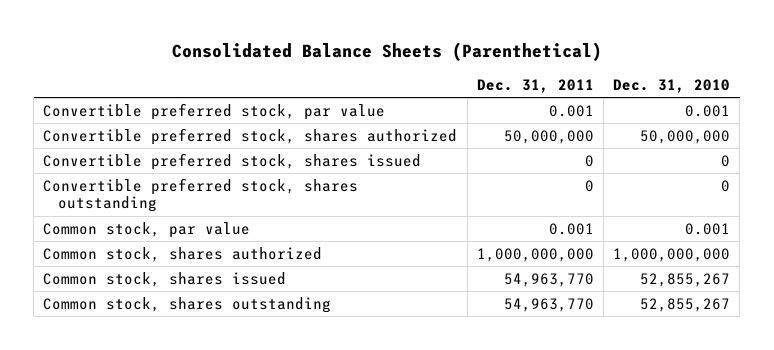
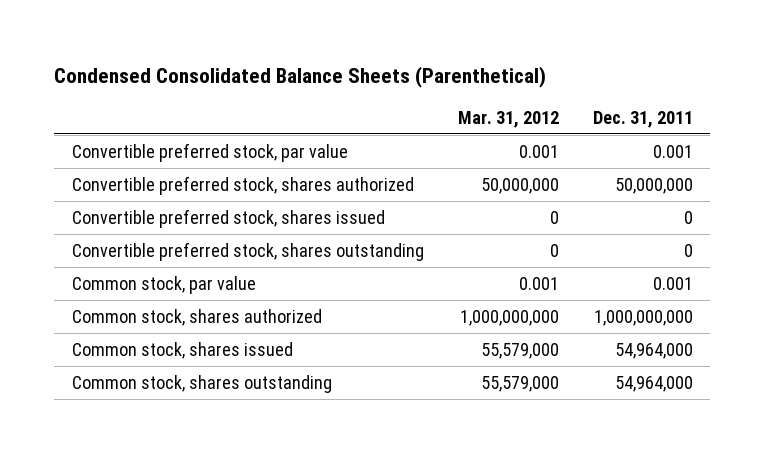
[171,41,602,61] Consolidated Balance Sheets (Parenthetical) -> [54,65,547,88] Condensed Consolidated Balance Sheets (Parenthetical)
[613,78,731,93] Dec. 31, 2010 -> none
none -> [457,110,559,128] Mar. 31, 2012
[503,272,594,287] 54,963,770 -> [615,342,694,359] 54,964,000
[503,297,594,312] 54,963,770 -> [615,375,694,392] 54,964,000

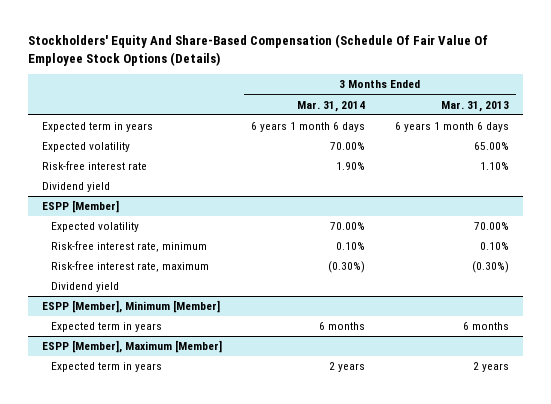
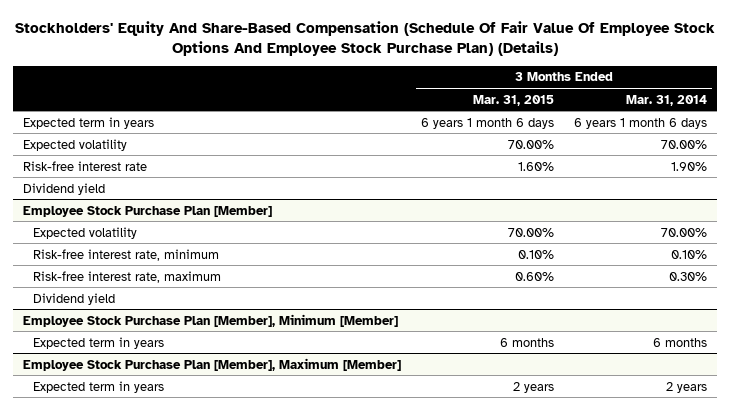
[27,34,488,66] Stockholders' Equity And Share-Based Compensation (Schedule Of Fair Value Of Employee Stock Options (Details) -> [14,20,715,56] Stockholders' Equity And Share-Based Compensation (Schedule Of Fair Value Of Employee Stock Options And Employee Stock Purchase Plan) (Details)
[440,100,509,112] Mar. 31, 2013 -> none
none -> [472,94,554,106] Mar. 31, 2015
[42,200,120,214] ESPP [Member] -> none
none -> [22,205,272,217] Employee Stock Purchase Plan [Member]
[328,261,366,274] (0.30%) -> [668,271,707,281] 0.30%
[42,300,221,314] ESPP [Member], Minimum [Member] -> none
none -> [22,313,398,327] Employee Stock Purchase Plan [Member], Minimum [Member]
[42,340,223,354] ESPP [Member], Maximum [Member] -> none
none -> [22,357,401,371] Employee Stock Purchase Plan [Member], Maximum [Member]

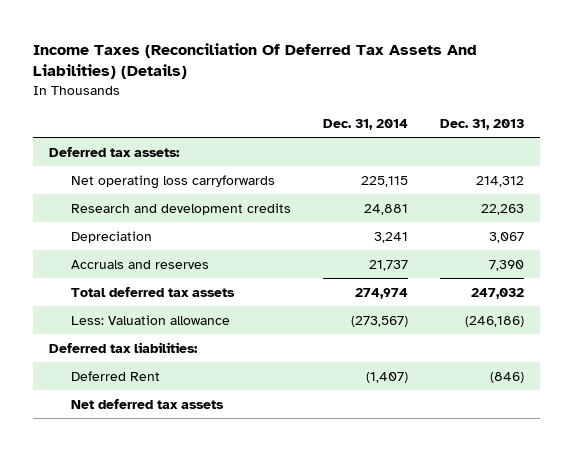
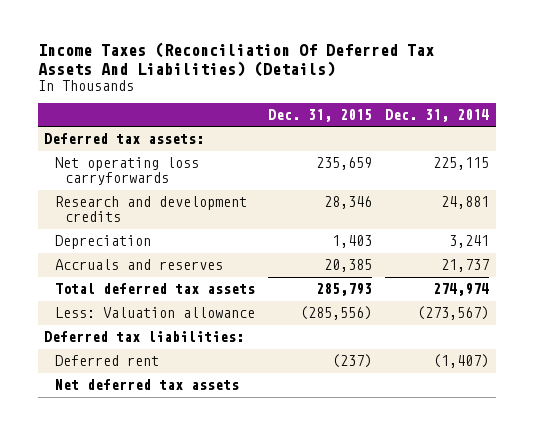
[439,118,524,130] Dec. 31, 2013 -> none
none -> [267,108,372,122] Dec. 31, 2015
[71,370,161,381] Deferred Rent -> [54,355,159,367] Deferred rent

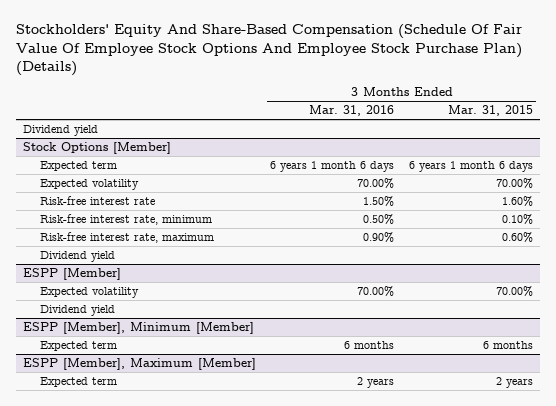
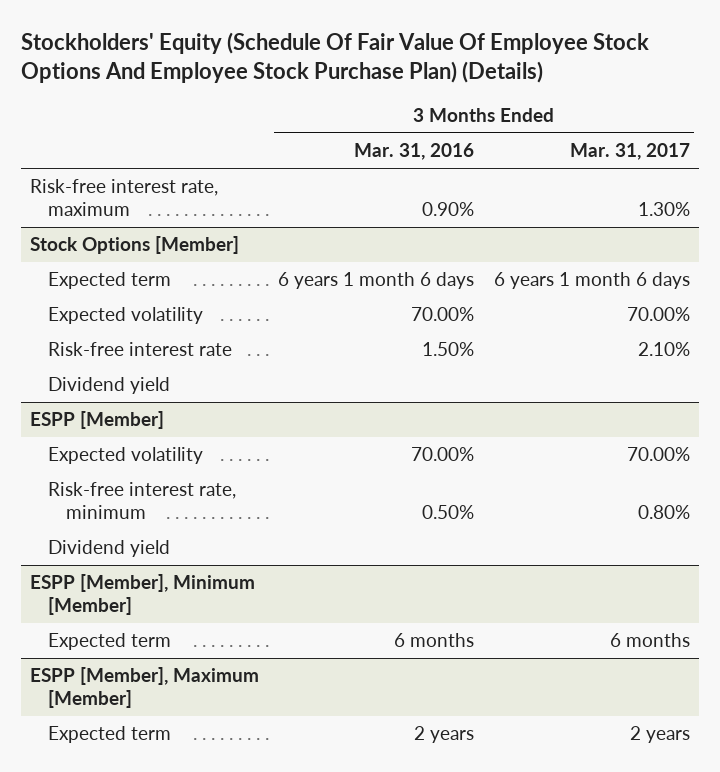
[15,24,522,77] Stockholders' Equity And Share-Based Compensation (Schedule Of Fair Value Of Employee Stock Options And Employee Stock Purchase Plan) (Details) -> [20,31,649,83] Stockholders' Equity (Schedule Of Fair Value Of Employee Stock Options And Employee Stock Purchase Plan) (Details)
[447,105,533,117] Mar. 31, 2015 -> none
none -> [569,143,690,161] Mar. 31, 2017
[22,125,98,137] Dividend yield -> none
none -> [30,179,219,216] Risk-free interest rate, maximum
[39,214,212,226] Risk-free interest rate, minimum -> none
[39,232,214,244] Risk-free interest rate, maximum -> none
none -> [48,482,237,519] Risk-free interest rate, minimum

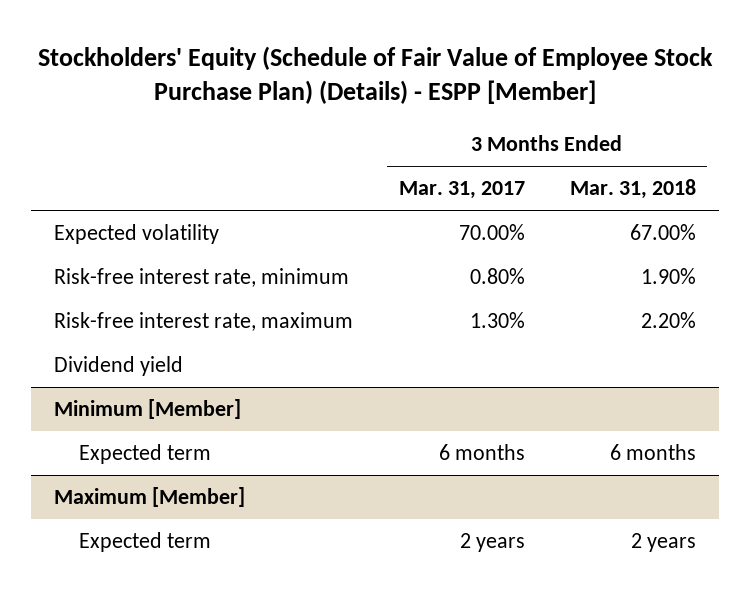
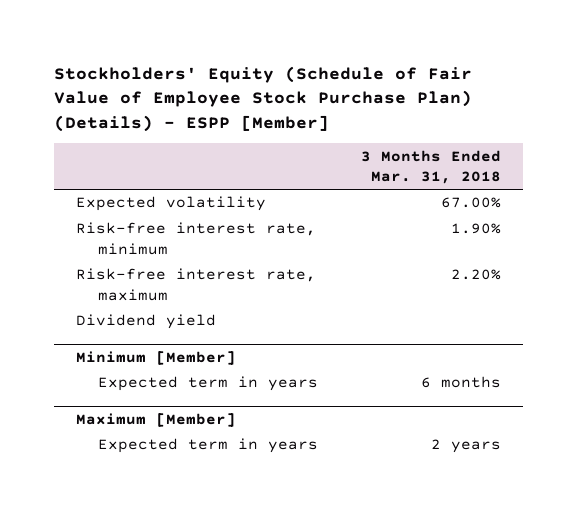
[398,181,525,200] Mar. 31, 2017 -> none
[78,444,211,465] Expected term -> [97,376,318,392] Expected term in years
[78,532,211,553] Expected term -> [97,438,318,454] Expected term in years

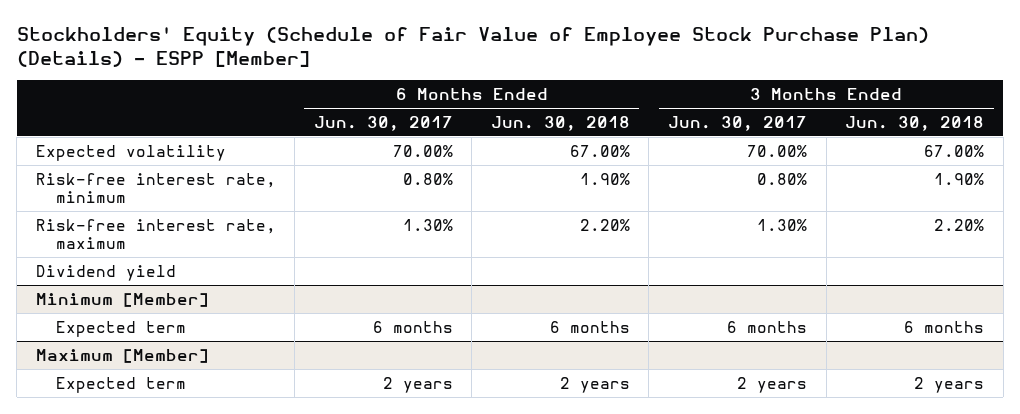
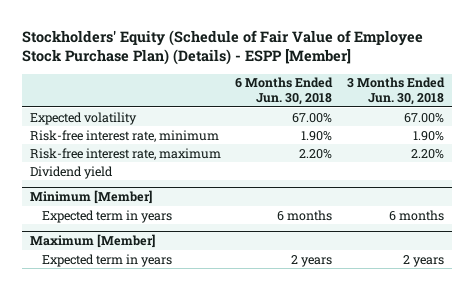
[313,115,453,131] Jun. 30, 2017 -> none
[668,115,808,131] Jun. 30, 2017 -> none
[55,320,186,337] Expected term -> [41,209,172,223] Expected term in years
[55,376,186,393] Expected term -> [41,253,172,267] Expected term in years

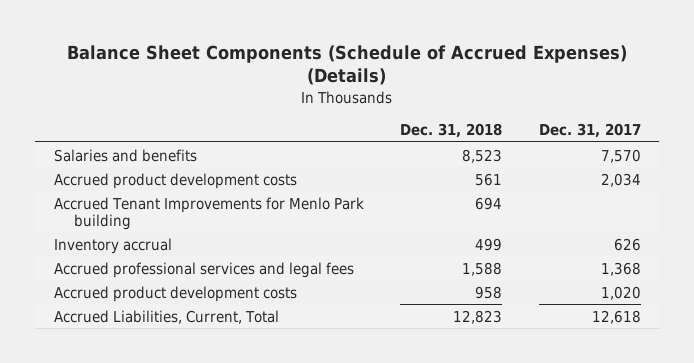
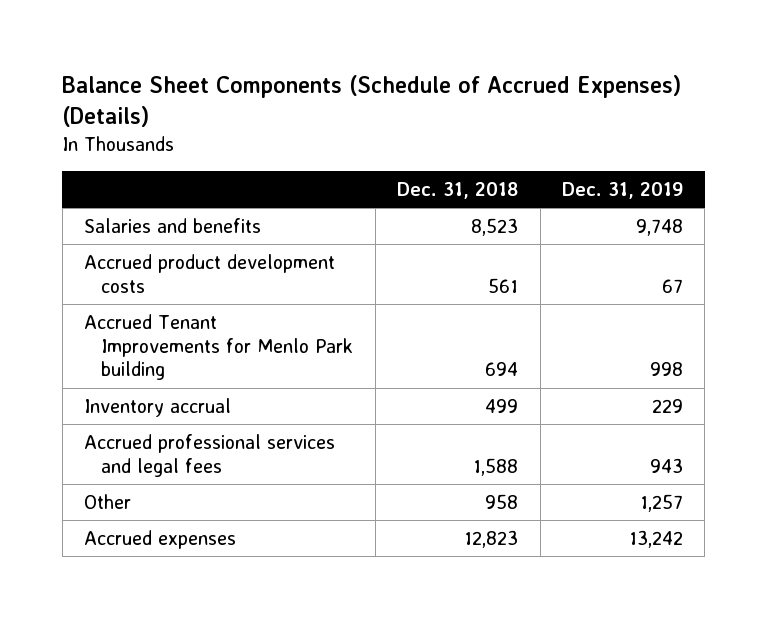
[538,123,641,139] Dec. 31, 2017 -> none
none -> [561,181,683,199] Dec. 31, 2019
[53,285,297,302] Accrued product development costs -> [84,493,132,509] Other
[53,309,279,324] Accrued Liabilities, Current, Total -> [84,529,237,549] Accrued expenses

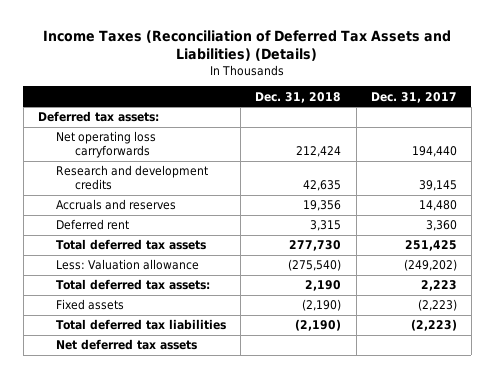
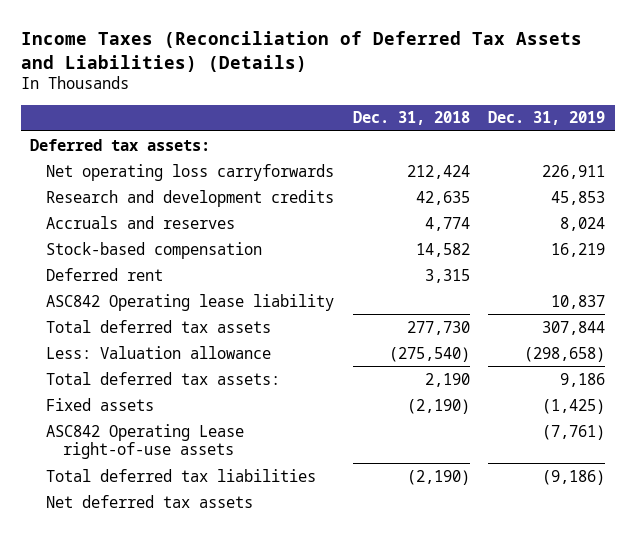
[370,91,457,103] Dec. 31, 2017 -> none
none -> [488,111,606,126] Dec. 31, 2019
[303,200,342,212] 19,356 -> [424,216,470,231] 4,774
none -> [46,241,263,259] Stock-based compensation
none -> [46,293,335,311] ASC842 Operating lease liability
none -> [46,423,245,460] ASC842 Operating Lease right-of-use assets

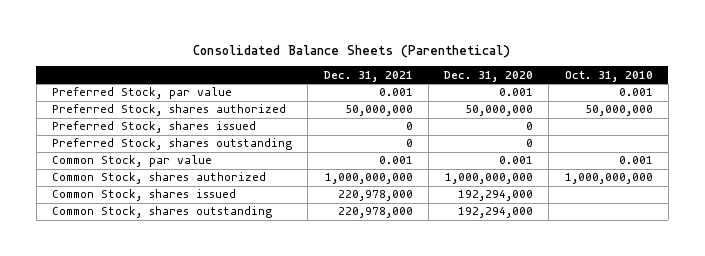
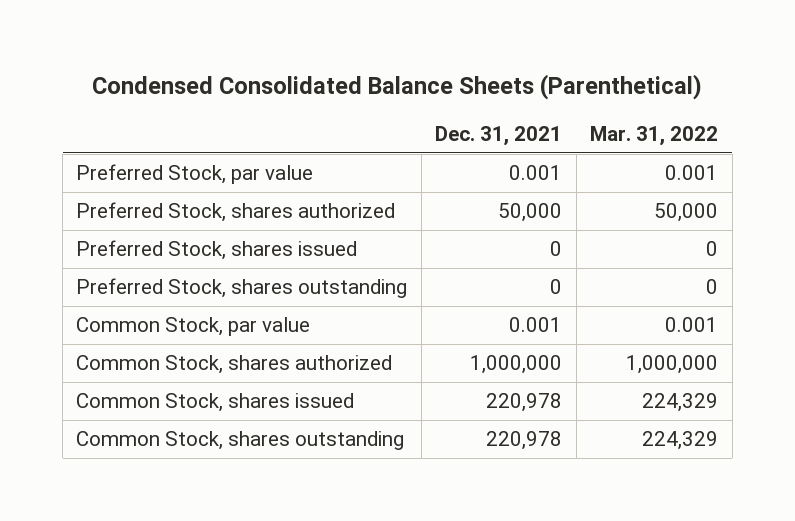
[193,44,511,58] Consolidated Balance Sheets (Parenthetical) -> [92,74,703,101] Condensed Consolidated Balance Sheets (Parenthetical)
[444,70,534,82] Dec. 31, 2020 -> none
[564,70,653,82] Oct. 31, 2010 -> none
none -> [590,126,719,147] Mar. 31, 2022
[344,105,413,117] 50,000,000 -> [498,203,563,223] 50,000
[324,173,413,185] 1,000,000,000 -> [470,355,563,375] 1,000,000
[337,190,413,202] 220,978,000 -> [486,393,563,413] 220,978
[337,207,413,219] 220,978,000 -> [486,431,563,451] 220,978

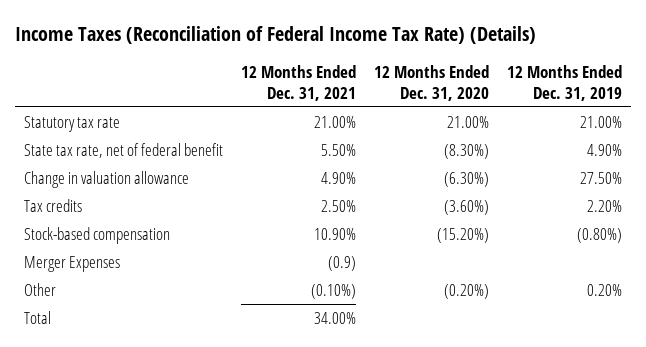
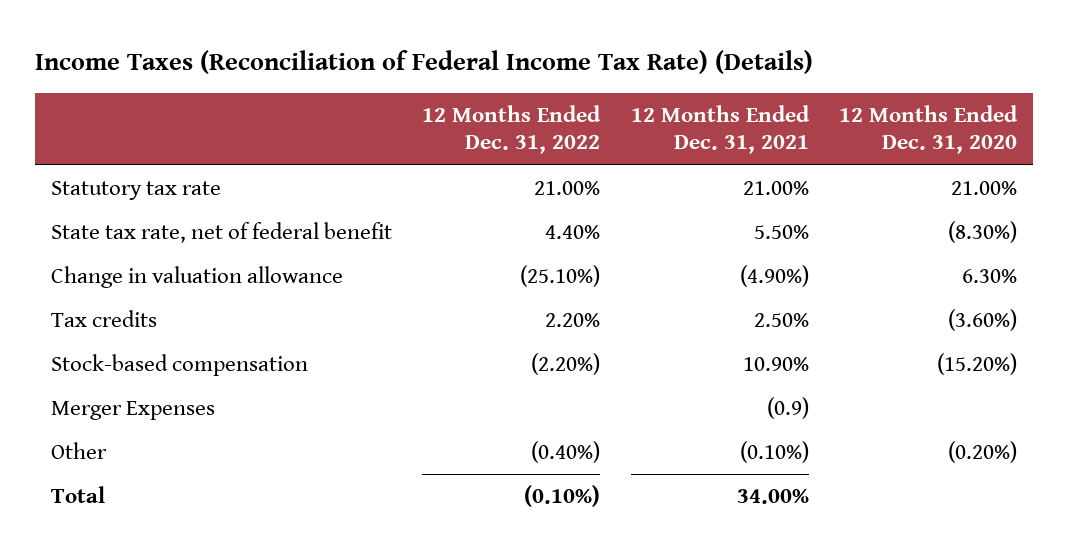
[507,65,623,101] 12 Months Ended Dec. 31, 2019 -> none
none -> [422,105,602,155] 12 Months Ended Dec. 31, 2022
[321,171,357,184] 4.90% -> [739,265,809,288] (4.90%)
[444,171,490,187] (6.30%) -> [962,269,1018,284] 6.30%

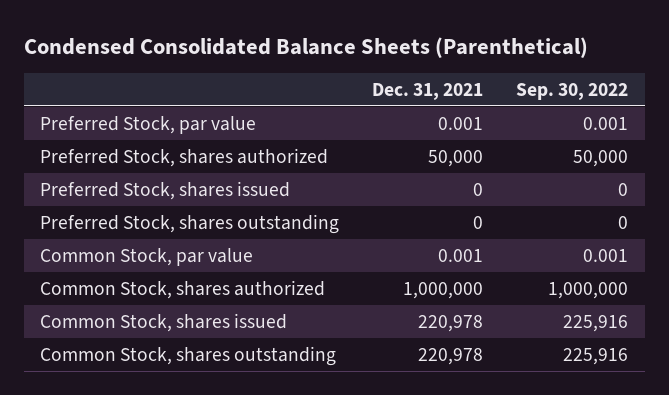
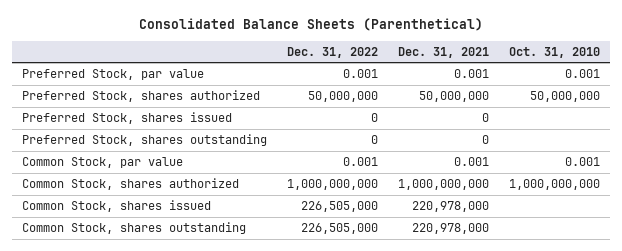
[23,36,588,58] Condensed Consolidated Balance Sheets (Parenthetical) -> [139,18,484,32] Consolidated Balance Sheets (Parenthetical)
[516,82,629,100] Sep. 30, 2022 -> none
none -> [286,46,378,58] Dec. 31, 2022
none -> [509,46,601,58] Oct. 31, 2010
[428,149,484,167] 50,000 -> [419,90,490,102] 50,000,000
[403,281,484,299] 1,000,000 -> [398,178,490,190] 1,000,000,000
[418,314,484,332] 220,978 -> [412,200,490,212] 220,978,000
[418,347,484,365] 220,978 -> [412,222,490,234] 220,978,000

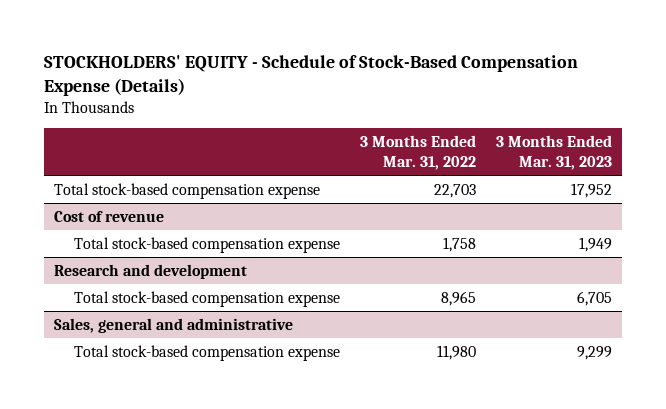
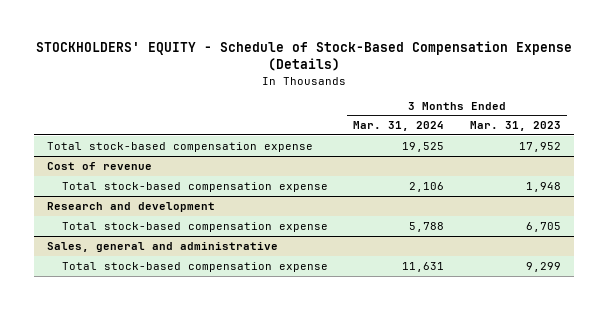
[360,135,477,171] 3 Months Ended Mar. 31, 2022 -> none
none -> [353,121,445,132] Mar. 31, 2024
[578,236,612,252] 1,949 -> [525,181,561,192] 1,948

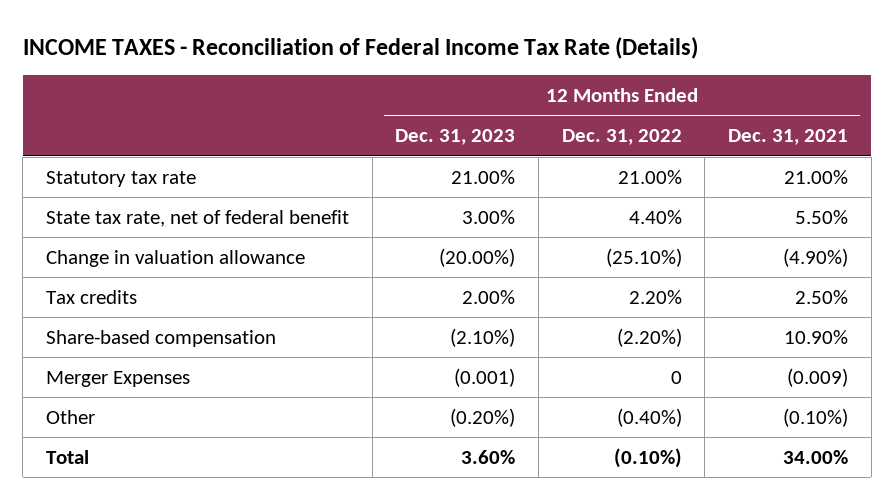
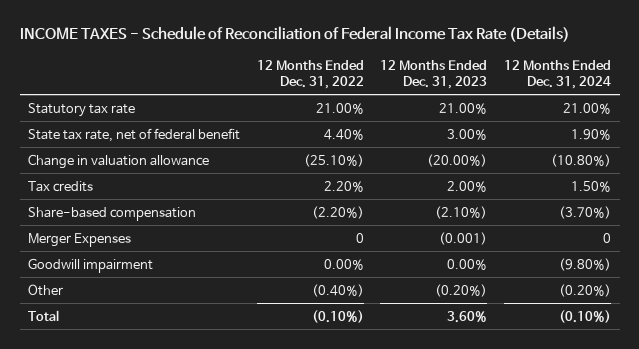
[22,36,698,59] INCOME TAXES - Reconciliation of Federal Income Tax Rate (Details) -> [19,26,570,43] INCOME TAXES - Schedule of Reconciliation of Federal Income Tax Rate (Details)
[728,129,849,146] Dec. 31, 2021 -> none
none -> [504,59,612,89] 12 Months Ended Dec. 31, 2024
none -> [27,257,153,273] Goodwill impairment

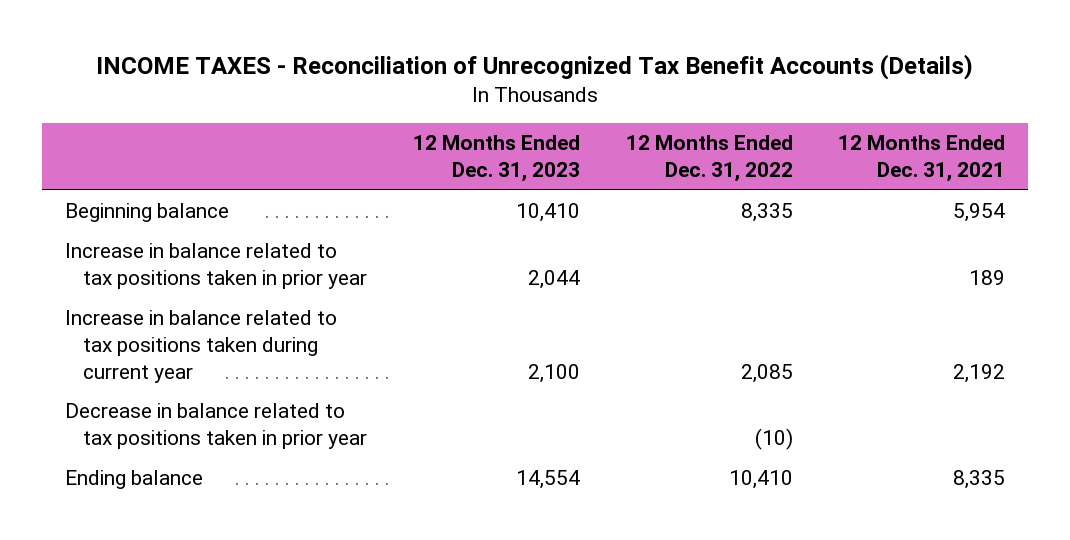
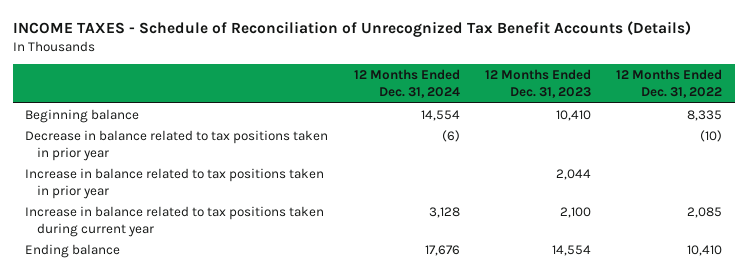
[96,54,974,81] INCOME TAXES - Reconciliation of Unrecognized Tax Benefit Accounts (Details) -> [12,21,691,38] INCOME TAXES - Schedule of Reconciliation of Unrecognized Tax Benefit Accounts (Details)
[838,135,1006,183] 12 Months Ended Dec. 31, 2021 -> none
none -> [353,69,460,99] 12 Months Ended Dec. 31, 2024
[64,403,368,450] Decrease in balance related to tax positions taken in prior year -> [25,129,329,161] Decrease in balance related to tax positions taken in prior year

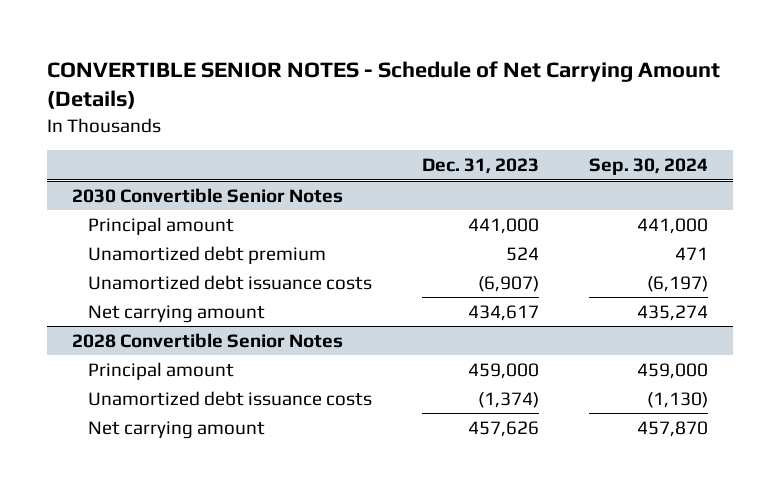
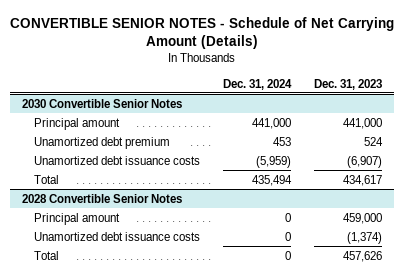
[588,158,708,176] Sep. 30, 2024 -> none
none -> [222,78,292,90] Dec. 31, 2024
[88,304,266,323] Net carrying amount -> [33,174,59,184] Total
[88,420,266,439] Net carrying amount -> [33,250,59,260] Total

